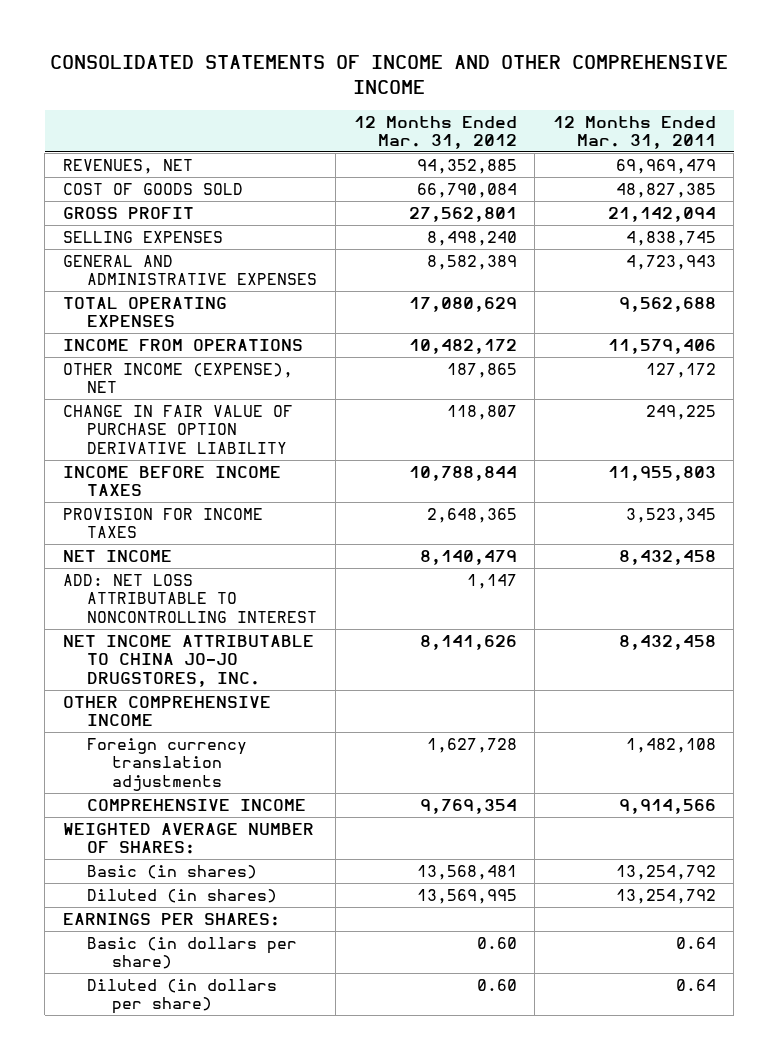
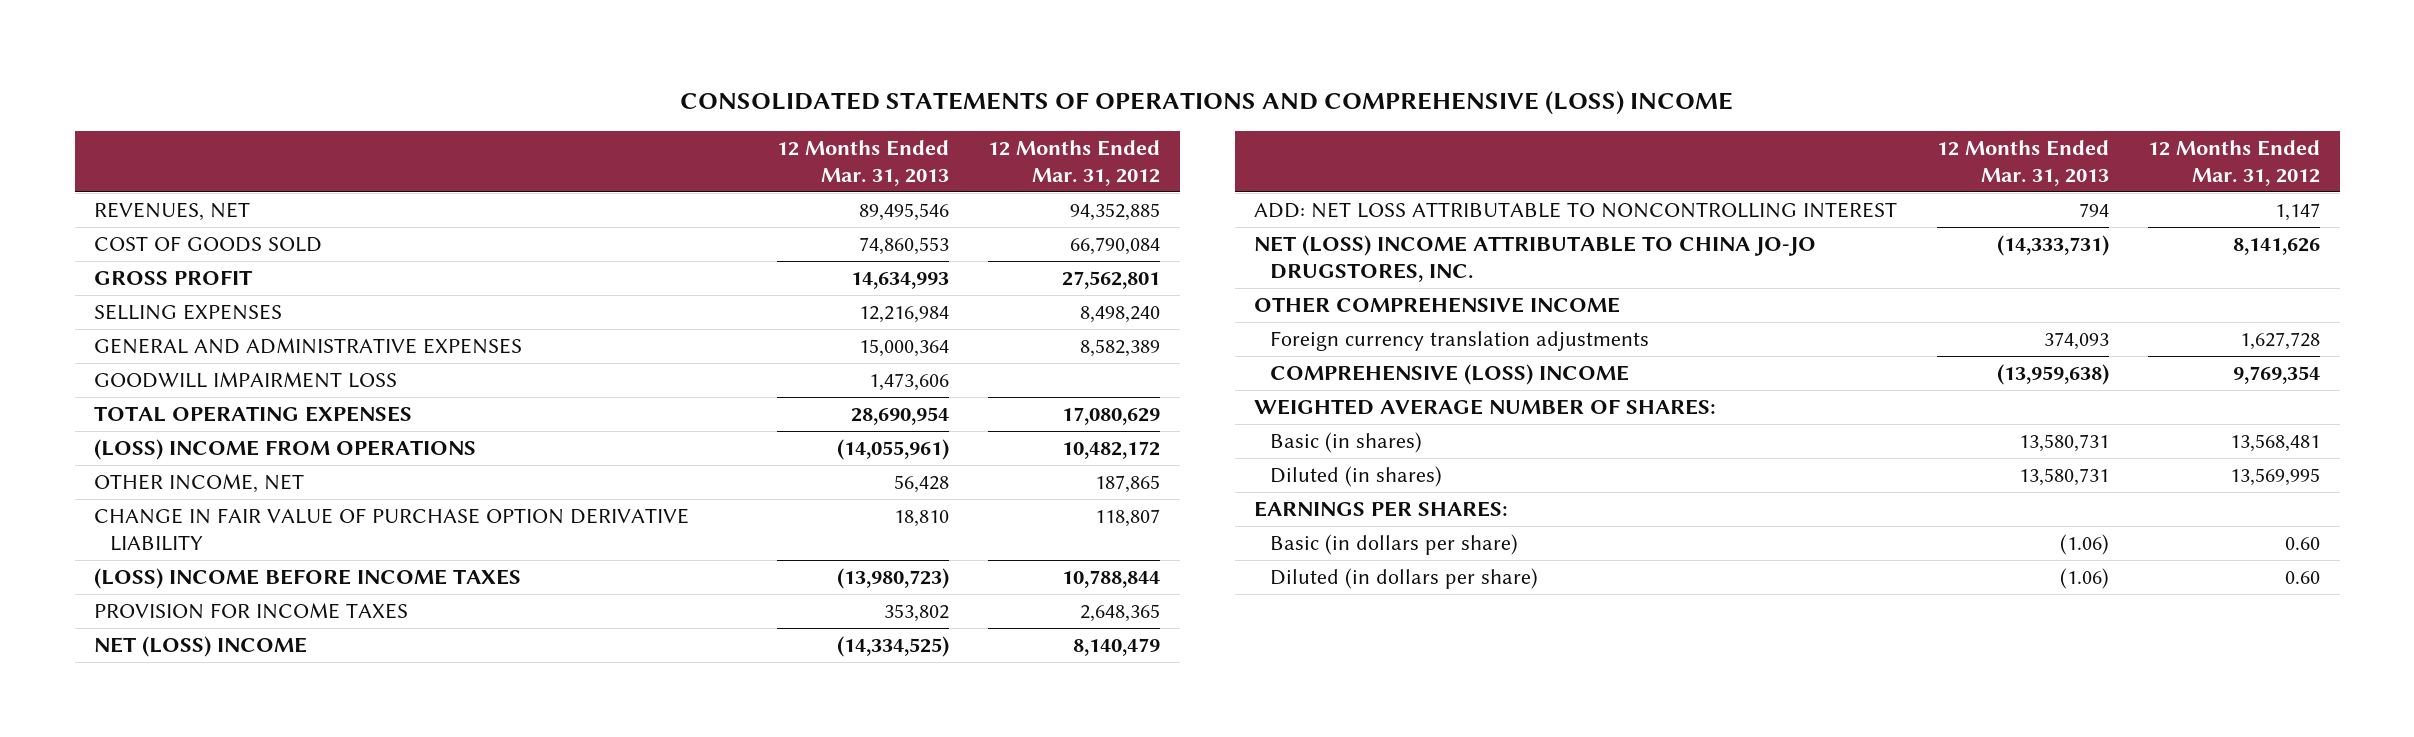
[50,55,729,94] CONSOLIDATED STATEMENTS OF INCOME AND OTHER COMPREHENSIVE INCOME -> [680,90,1734,115] CONSOLIDATED STATEMENTS OF OPERATIONS AND COMPREHENSIVE (LOSS) INCOME
[552,115,716,150] 12 Months Ended Mar. 31, 2011 -> none
none -> [776,139,949,187] 12 Months Ended Mar. 31, 2013
none -> [94,371,398,388] GOODWILL IMPAIRMENT LOSS
[62,338,303,351] INCOME FROM OPERATIONS -> [94,438,477,460] (LOSS) INCOME FROM OPERATIONS
[62,362,293,394] OTHER INCOME (EXPENSE), NET -> [94,473,305,493] OTHER INCOME, NET
[62,465,281,497] INCOME BEFORE INCOME TAXES -> [94,567,522,589] (LOSS) INCOME BEFORE INCOME TAXES
[62,549,172,562] NET INCOME -> [94,635,308,657] NET (LOSS) INCOME
[62,634,314,687] NET INCOME ATTRIBUTABLE TO CHINA JO-JO DRUGSTORES, INC. -> [1254,234,1817,283] NET (LOSS) INCOME ATTRIBUTABLE TO CHINA JO-JO DRUGSTORES, INC.
[87,798,307,811] COMPREHENSIVE INCOME -> [1269,363,1629,385] COMPREHENSIVE (LOSS) INCOME

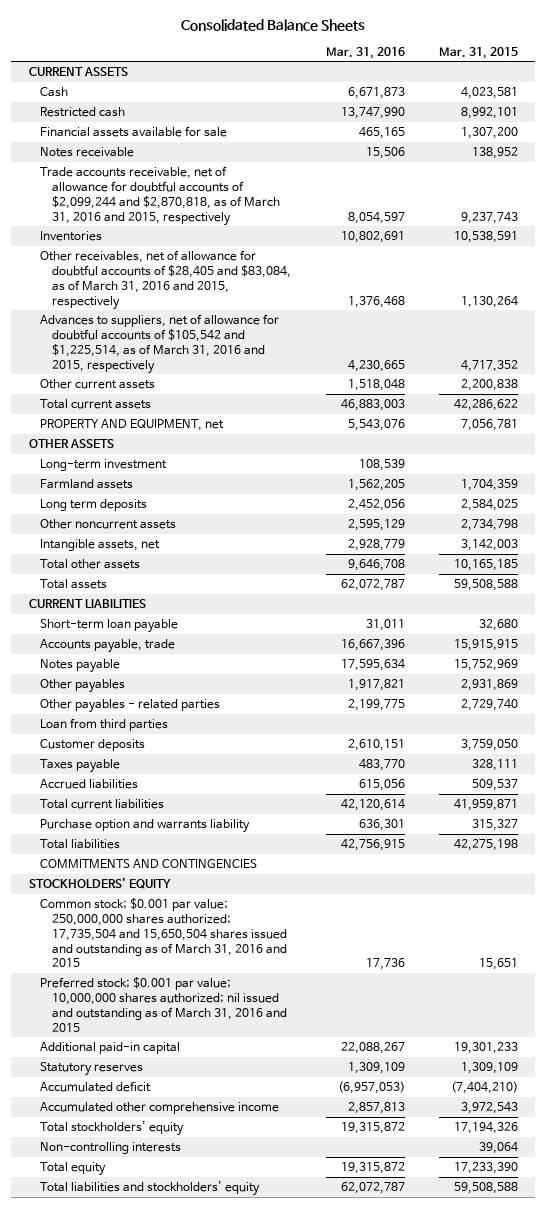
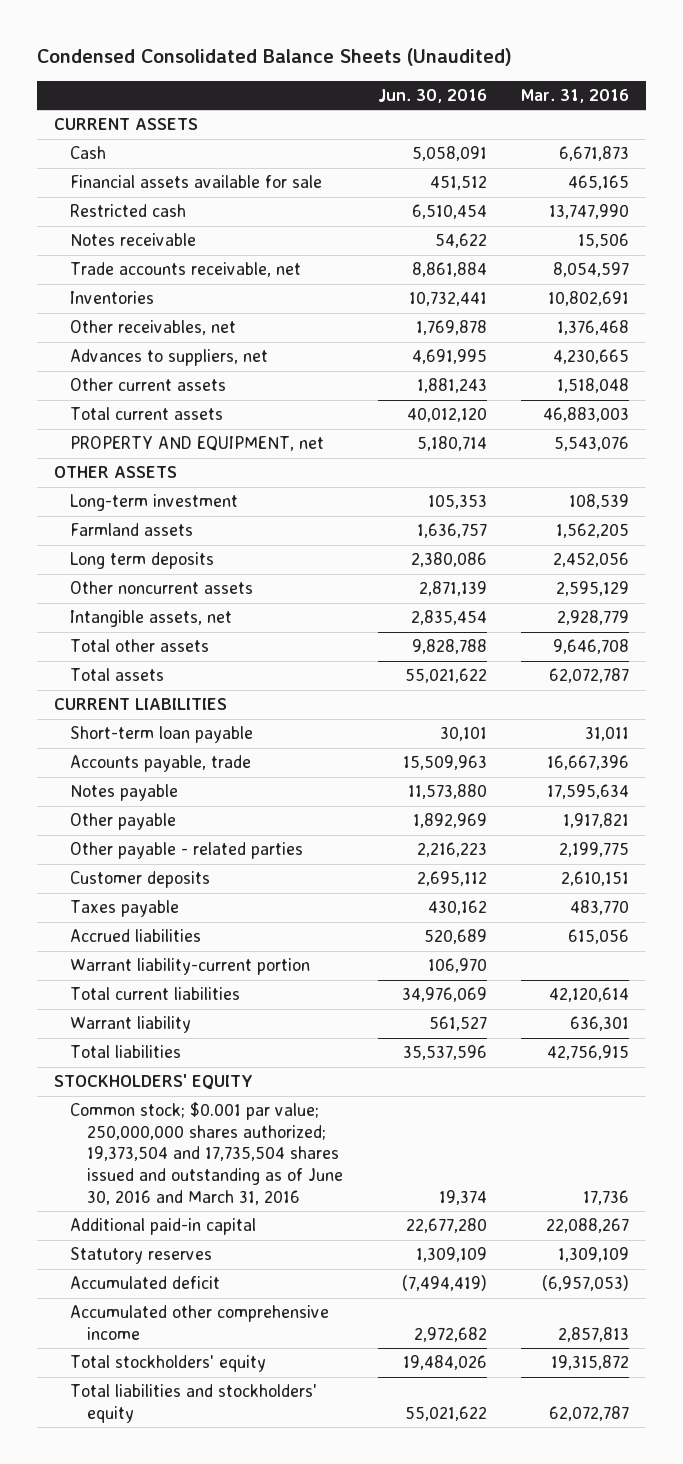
[181,18,366,31] Consolidated Balance Sheets -> [36,48,512,67] Condensed Consolidated Balance Sheets (Unaudited)
[439,46,519,59] Mar. 31, 2015 -> none
none -> [377,88,487,103] Jun. 30, 2016
[40,107,126,118] Restricted cash -> [70,204,187,218] Restricted cash
[40,166,281,226] Trade accounts receivable, net of allowance for doubtful accounts of $2,099,244 and $2,870,818, as of March 31, 2016 and 2015, respectively -> [70,262,302,278] Trade accounts receivable, net
[40,250,292,310] Other receivables, net of allowance for doubtful accounts of $28,405 and $83,084, as of March 31, 2016 and 2015, respectively -> [70,320,237,336] Other receivables, net
[40,314,280,374] Advances to suppliers, net of allowance for doubtful accounts of $105,542 and $1,225,514, as of March 31, 2016 and 2015, respectively -> [70,349,269,367] Advances to suppliers, net
[40,718,169,732] Loan from third parties -> none
[40,679,126,694] Other payables -> [70,813,177,831] Other payable
[40,699,221,714] Other payables - related parties -> [70,842,304,860] Other payable - related parties
none -> [70,958,311,976] Warrant liability-current portion
[40,819,251,834] Purchase option and warrants liability -> [70,1016,192,1034] Warrant liability
[40,859,258,869] COMMITMENTS AND CONTINGENCIES -> none
[40,977,288,1032] Preferred stock; $0.001 par value; 10,000,000 shares authorized; nil issued and outstanding as of March 31, 2016 and 2015 -> none
[40,898,288,968] Common stock; $0.001 par value; 250,000,000 shares authorized; 17,735,504 and 15,650,504 shares issued and outstanding as of March 31, 2016 and 2015 -> [70,1102,344,1205] Common stock; $0.001 par value; 250,000,000 shares authorized; 19,373,504 and 17,735,504 shares issued and outstanding as of June 30, 2016 and March 31, 2016
[40,1142,182,1155] Non-controlling interests -> none
[40,1162,107,1177] Total equity -> none

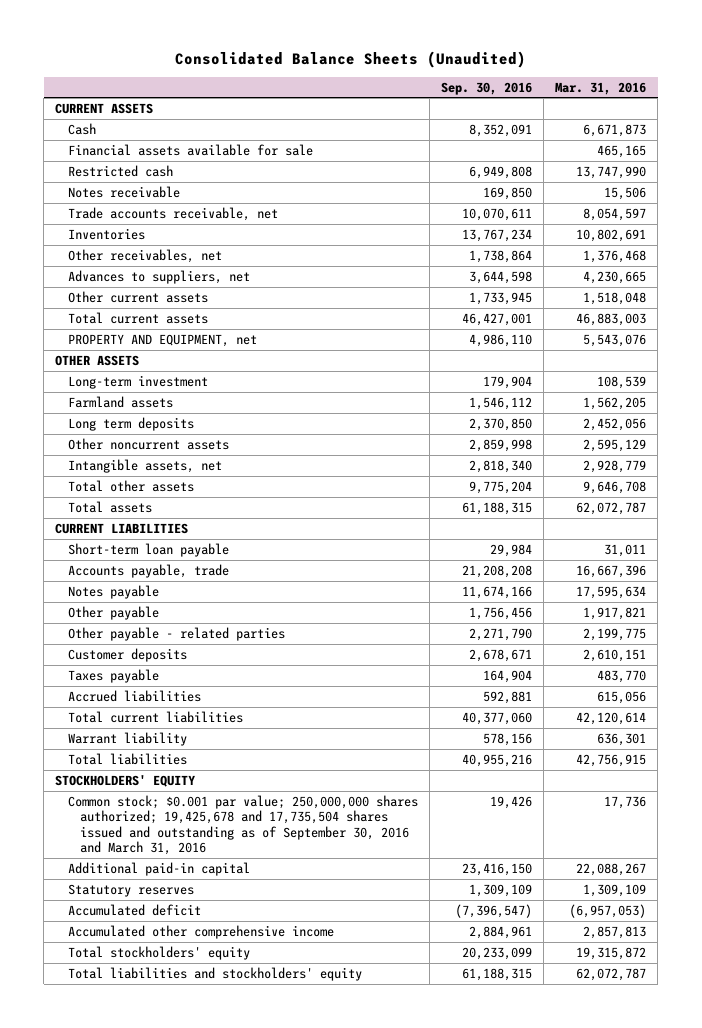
[36,48,512,67] Condensed Consolidated Balance Sheets (Unaudited) -> [174,50,526,68] Consolidated Balance Sheets (Unaudited)
[377,88,487,103] Jun. 30, 2016 -> none
none -> [440,81,532,95] Sep. 30, 2016
[70,958,311,976] Warrant liability-current portion -> none
[70,1102,344,1205] Common stock; $0.001 par value; 250,000,000 shares authorized; 19,373,504 and 17,735,504 shares issued and outstanding as of June 30, 2016 and March 31, 2016 -> [67,794,418,855] Common stock; $0.001 par value; 250,000,000 shares authorized; 19,425,678 and 17,735,504 shares issued and outstanding as of September 30, 2016 and March 31, 2016

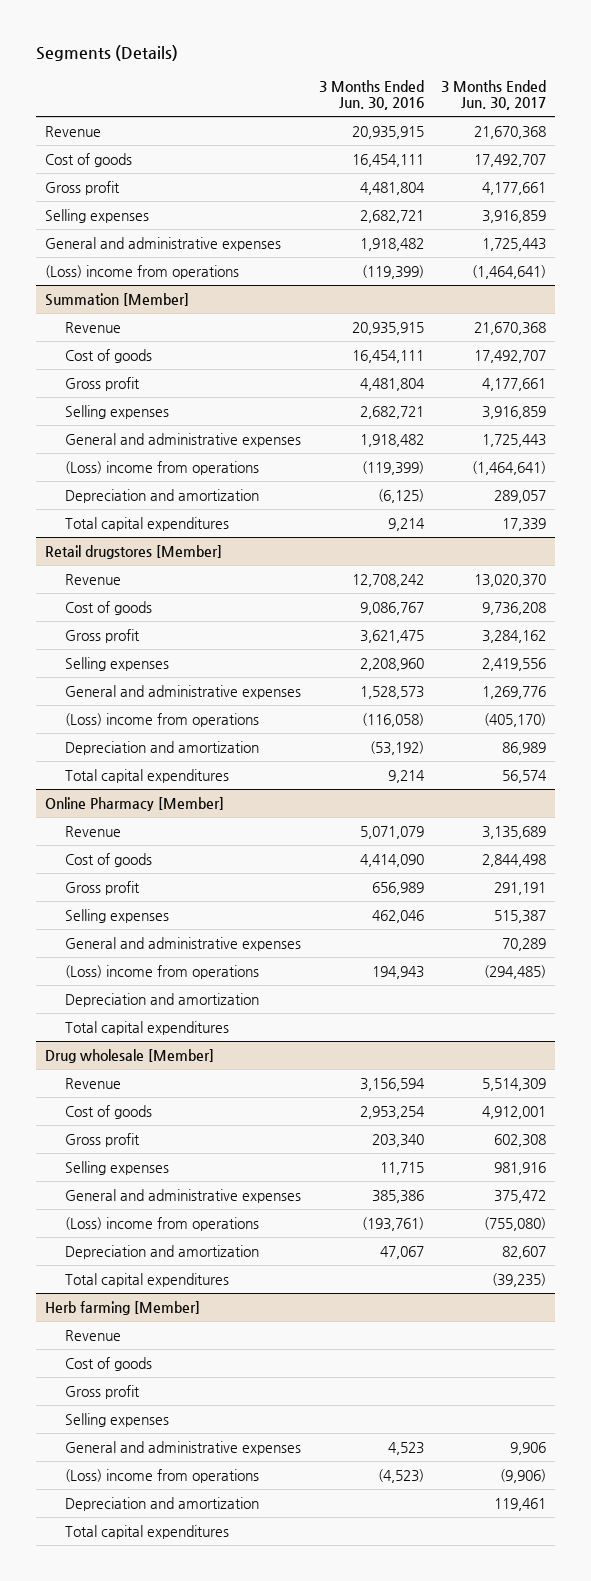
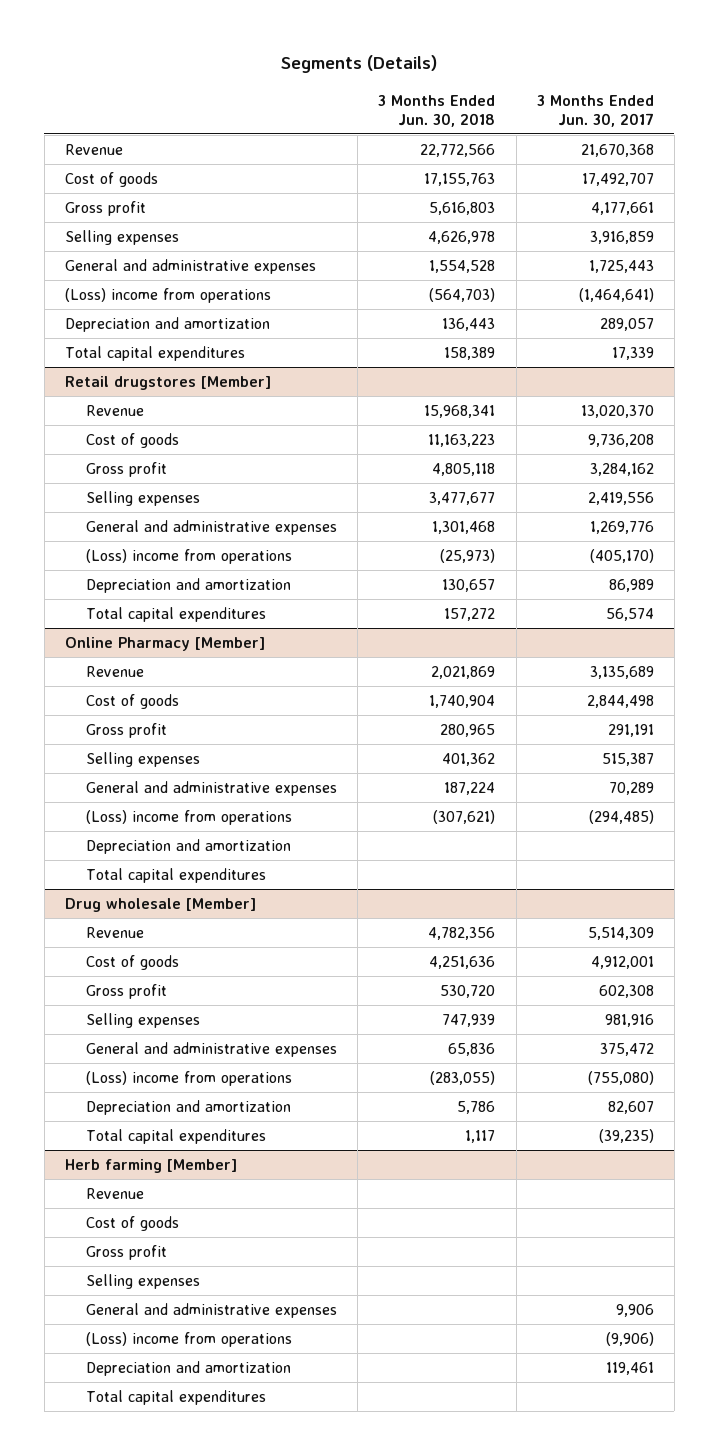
[318,79,424,111] 3 Months Ended Jun. 30, 2016 -> none
none -> [378,94,496,127] 3 Months Ended Jun. 30, 2018
[45,292,190,306] Summation [Member] -> none
[65,321,122,333] Revenue -> none
[65,348,153,363] Cost of goods -> none
[65,376,141,391] Gross profit -> none
[65,404,170,419] Selling expenses -> none
[65,432,302,447] General and administrative expenses -> none
[65,460,260,475] (Loss) income from operations -> none

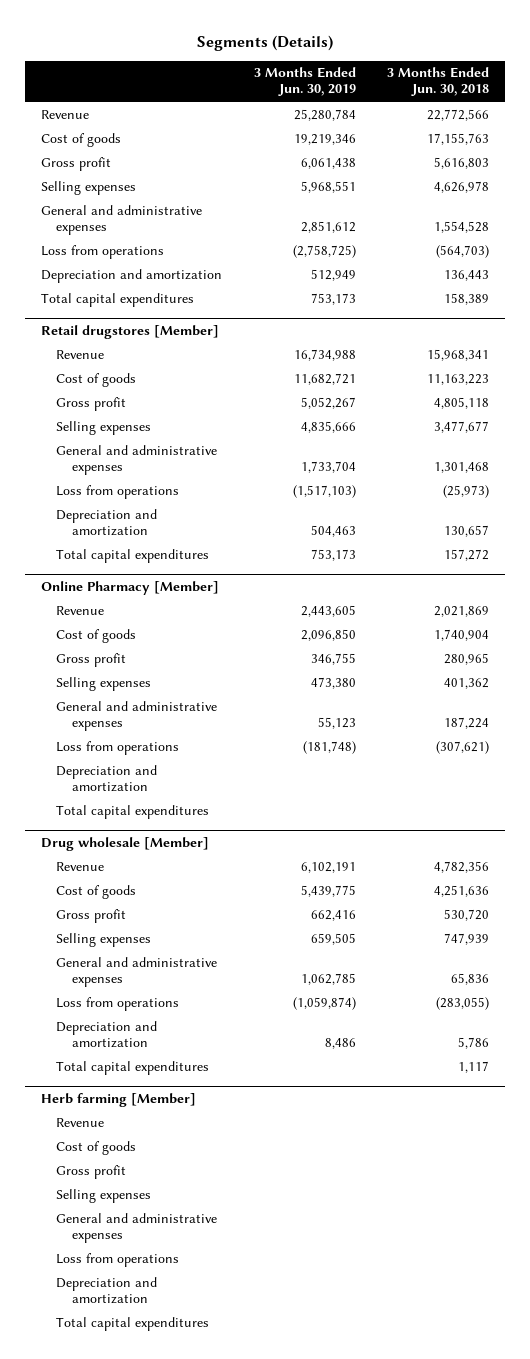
[536,94,654,127] 3 Months Ended Jun. 30, 2017 -> none
none -> [253,67,356,97] 3 Months Ended Jun. 30, 2019
[64,288,271,304] (Loss) income from operations -> [41,244,165,259] Loss from operations
[86,549,293,565] (Loss) income from operations -> [56,484,180,499] Loss from operations
[86,810,293,826] (Loss) income from operations -> [56,740,180,755] Loss from operations
[86,1071,293,1087] (Loss) income from operations -> [56,996,180,1011] Loss from operations
[86,1332,293,1348] (Loss) income from operations -> [56,1252,180,1267] Loss from operations

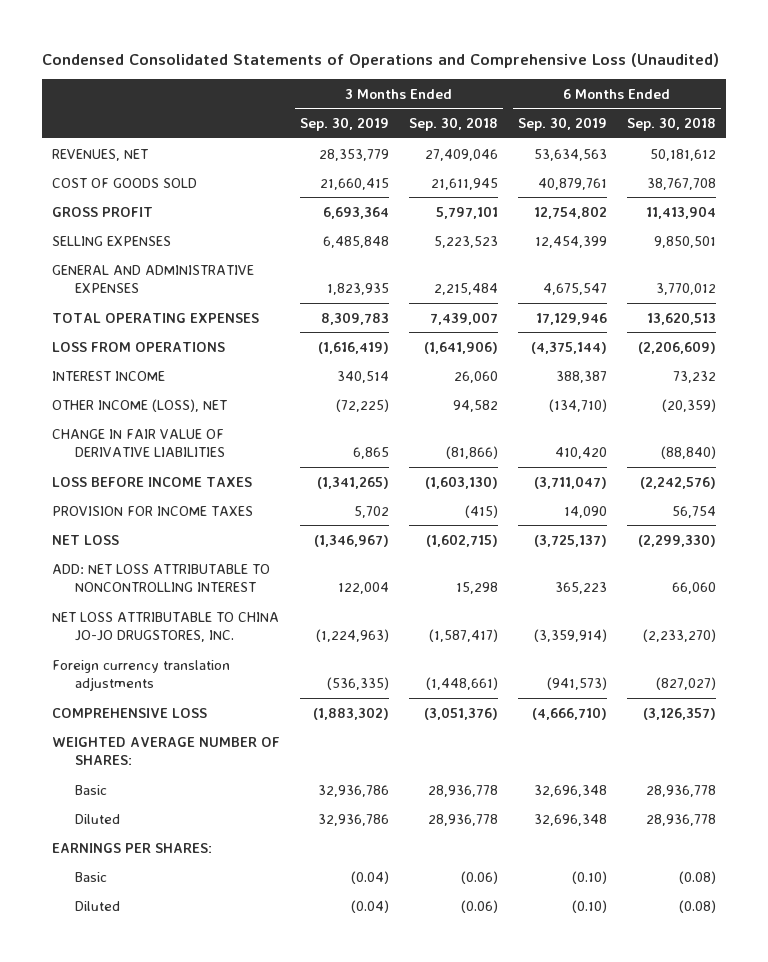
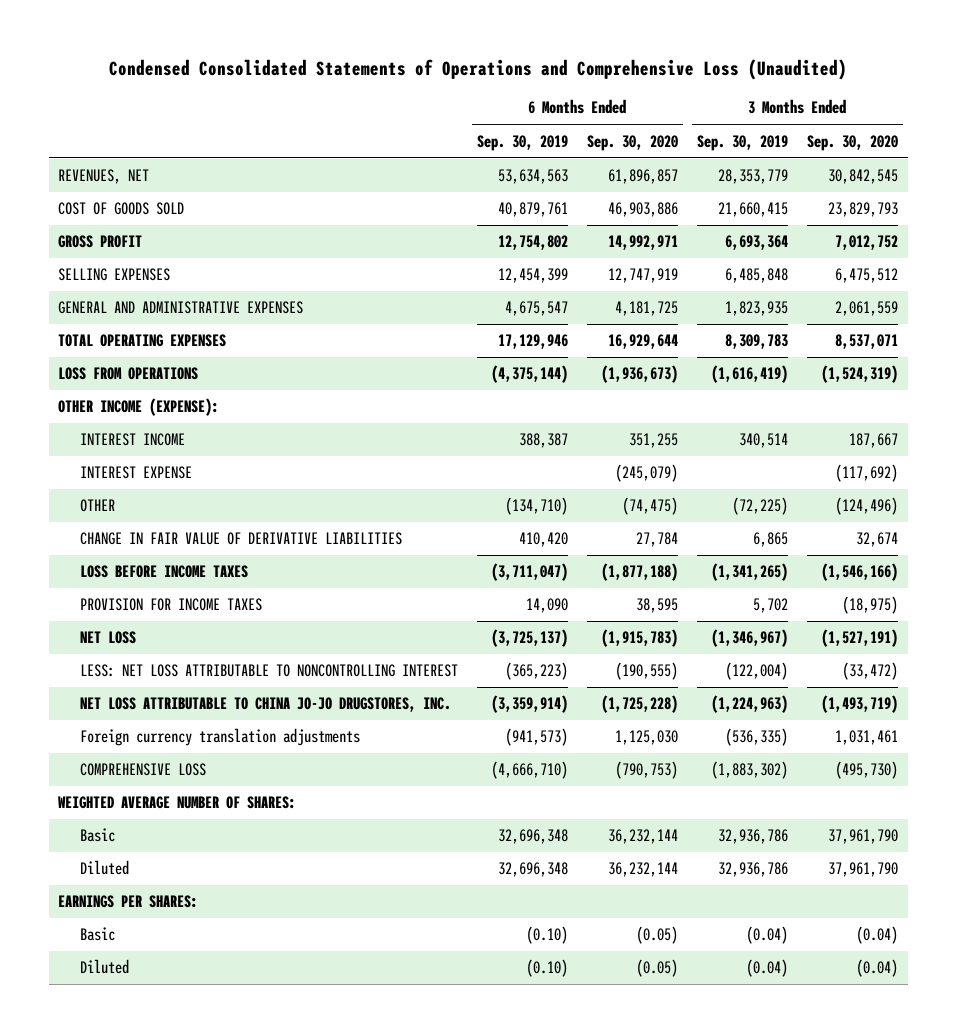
[409,117,499,132] Sep. 30, 2018 -> none
[626,117,716,132] Sep. 30, 2018 -> none
none -> [586,134,678,151] Sep. 30, 2020
none -> [807,134,899,151] Sep. 30, 2020
none -> [58,398,220,417] OTHER INCOME (EXPENSE):
none -> [79,466,192,480] INTEREST EXPENSE
[52,398,228,412] OTHER INCOME (LOSS), NET -> [79,499,115,513] OTHER
[52,563,271,592] ADD: NET LOSS ATTRIBUTABLE TO NONCONTROLLING INTEREST -> [79,664,458,678] LESS: NET LOSS ATTRIBUTABLE TO NONCONTROLLING INTEREST
[338,581,390,594] 122,004 -> [724,662,788,681] (122,004)
[554,581,607,594] 365,223 -> [504,662,568,681] (365,223)

